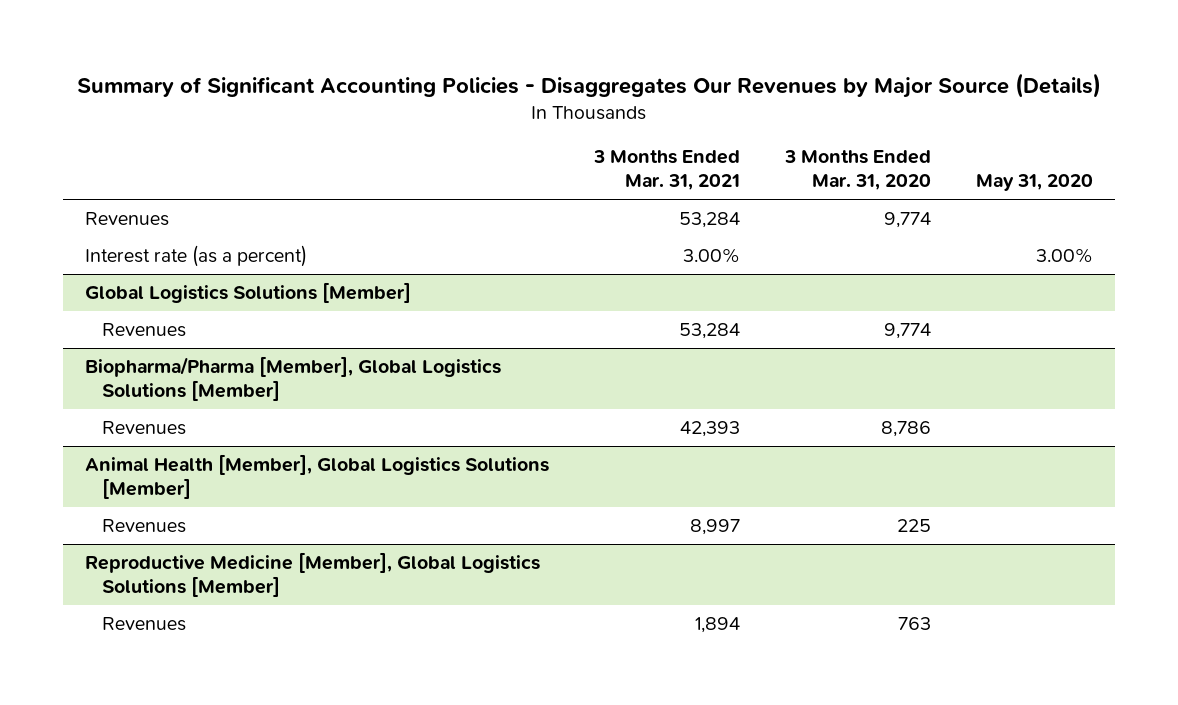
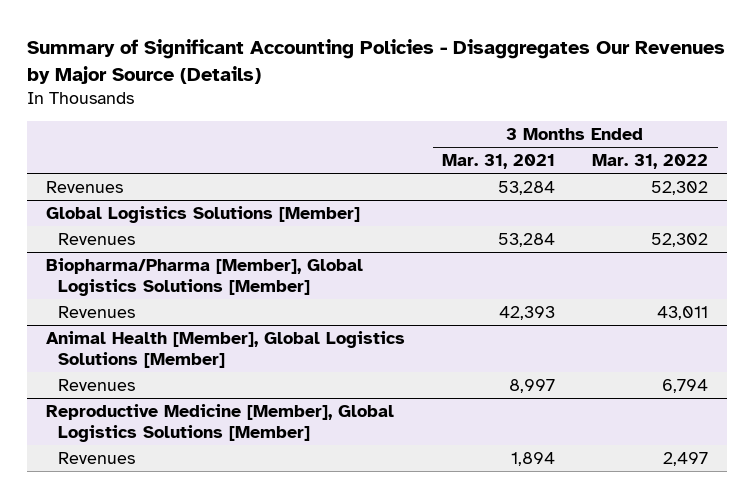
[783,150,931,191] 3 Months Ended Mar. 31, 2020 -> none
[975,174,1093,192] May 31, 2020 -> none
none -> [592,154,709,170] Mar. 31, 2022
[85,245,308,268] Interest rate (as a percent) -> none

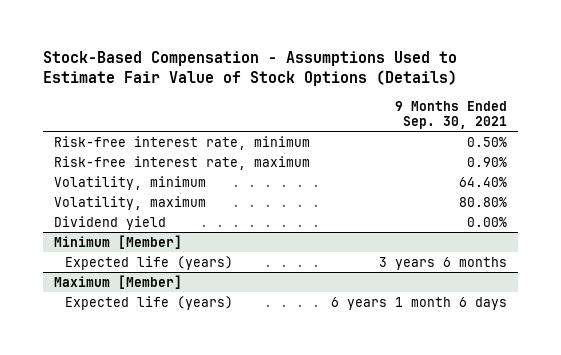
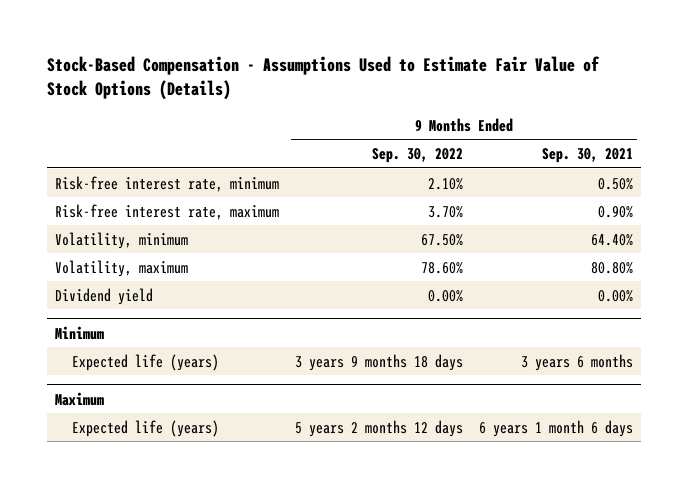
none -> [371,148,463,164] Sep. 30, 2022
[53,234,182,249] Minimum [Member] -> [54,325,104,340] Minimum
[53,274,182,289] Maximum [Member] -> [54,391,104,406] Maximum

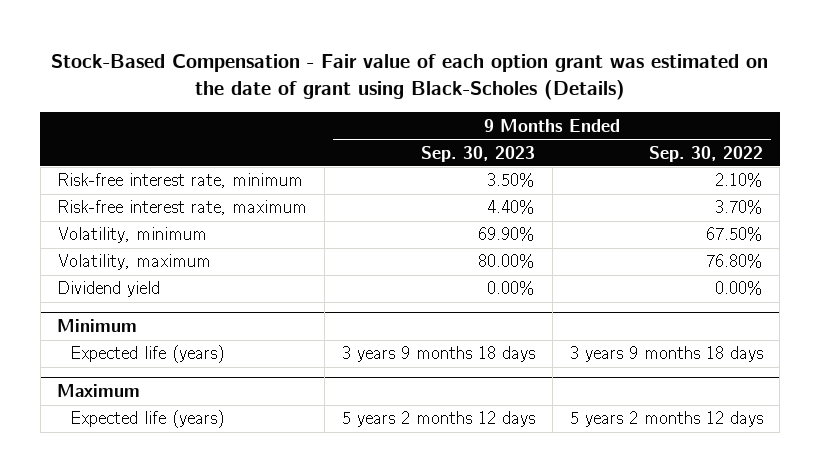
[46,56,600,101] Stock-Based Compensation - Assumptions Used to Estimate Fair Value of Stock Options (Details) -> [50,53,768,100] Stock-Based Compensation - Fair value of each option grant was estimated on the date of grant using Black-Scholes (Details)
[541,148,633,164] Sep. 30, 2021 -> none
none -> [420,145,535,162] Sep. 30, 2023
[420,261,463,274] 78.60% -> [705,254,763,269] 76.80%

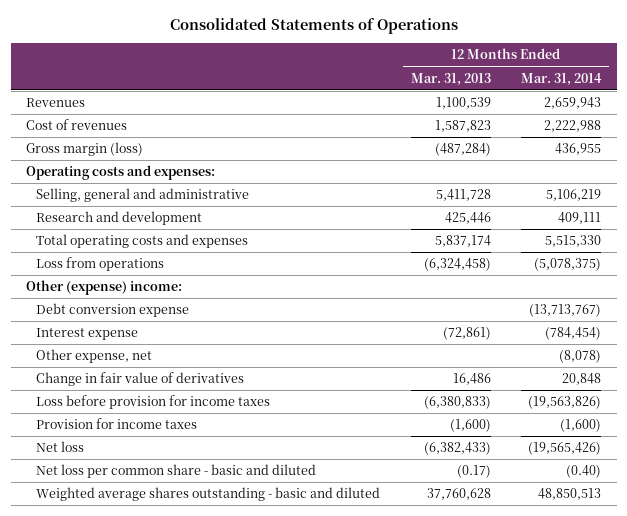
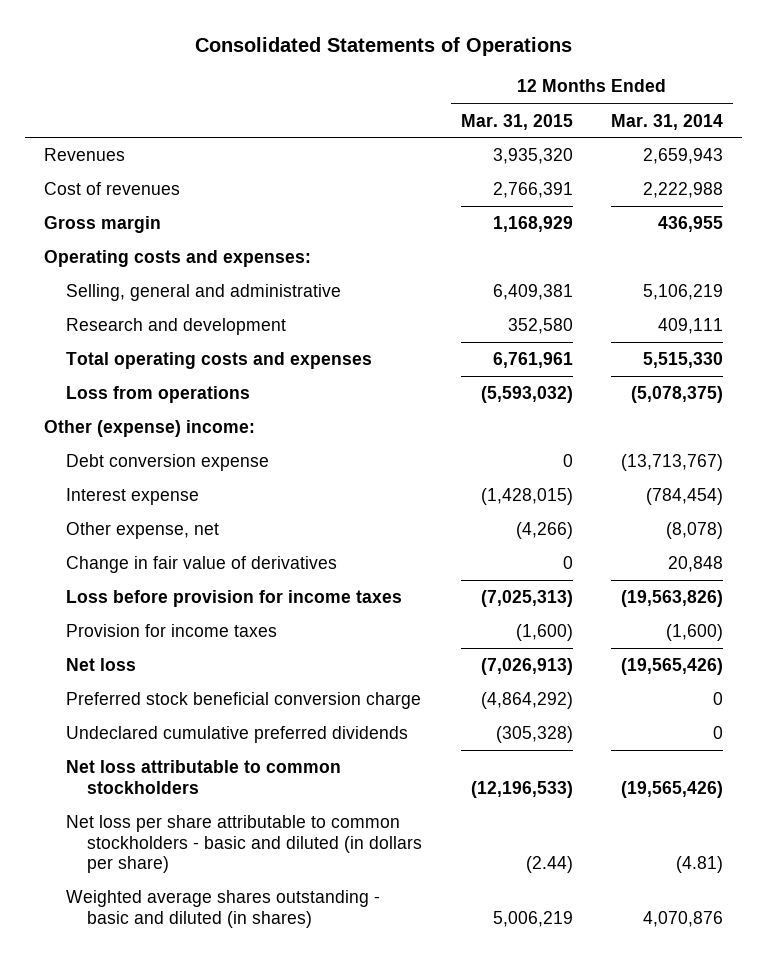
[410,72,491,86] Mar. 31, 2013 -> none
none -> [460,113,573,130] Mar. 31, 2015
[26,142,144,157] Gross margin (loss) -> [44,216,162,234] Gross margin
none -> [65,692,421,710] Preferred stock beneficial conversion charge
none -> [65,726,408,744] Undeclared cumulative preferred dividends
none -> [65,760,341,794] Net loss attributable to common stockholders
[35,464,316,479] Net loss per common share - basic and diluted -> [65,815,423,874] Net loss per share attributable to common stockholders - basic and diluted (in dollars per share)
[566,465,602,479] (0.40) -> [676,856,724,874] (4.81)
[35,487,380,502] Weighted average shares outstanding - basic and diluted -> [65,890,380,928] Weighted average shares outstanding - basic and diluted (in shares)
[538,488,602,501] 48,850,513 -> [643,910,724,927] 4,070,876

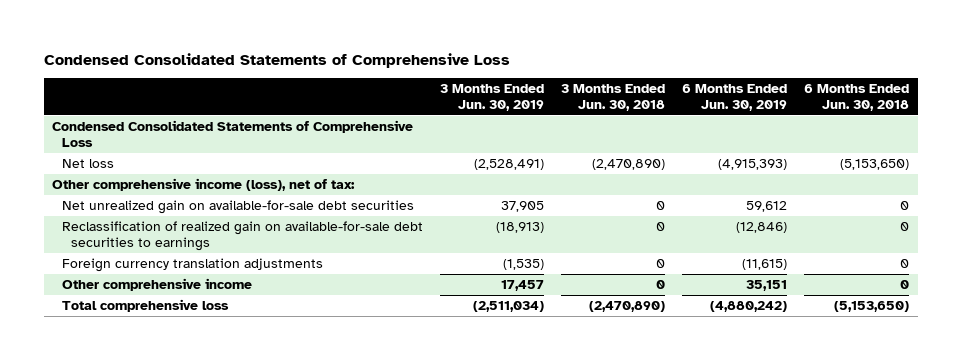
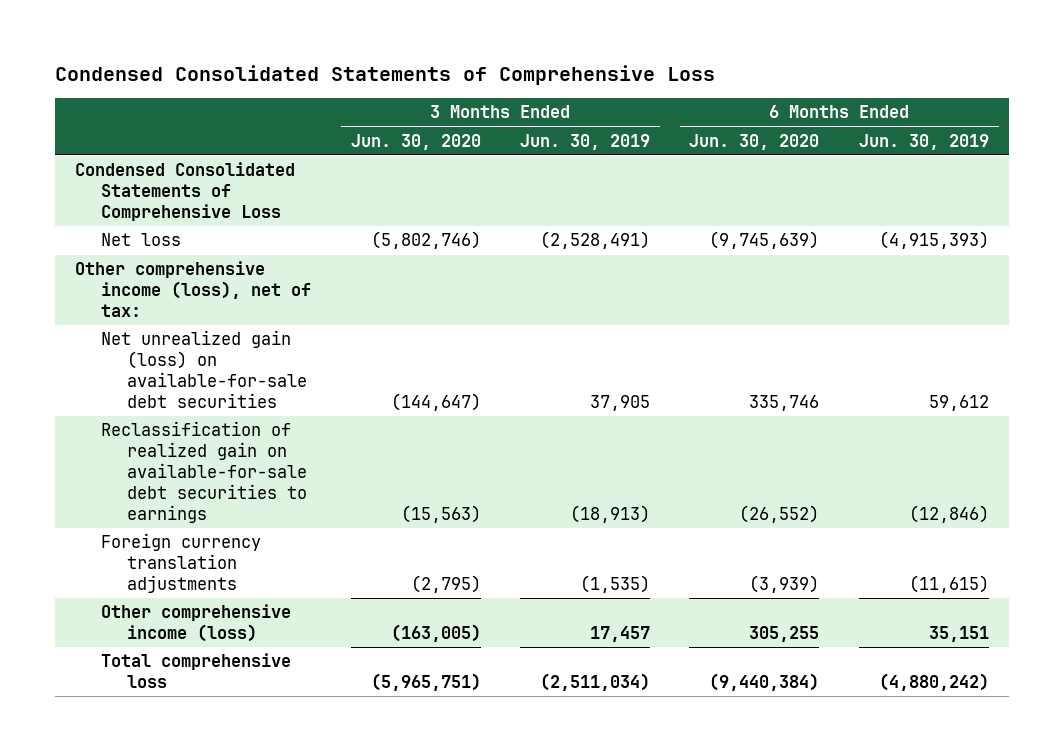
[561,83,666,111] 3 Months Ended Jun. 30, 2018 -> none
[804,83,910,111] 6 Months Ended Jun. 30, 2018 -> none
none -> [350,133,481,150] Jun. 30, 2020
none -> [689,133,820,150] Jun. 30, 2020
[61,199,414,214] Net unrealized gain on available-for-sale debt securities -> [101,330,308,408] Net unrealized gain (loss) on available-for-sale debt securities
[61,277,252,291] Other comprehensive income -> [101,604,292,643] Other comprehensive income (loss)

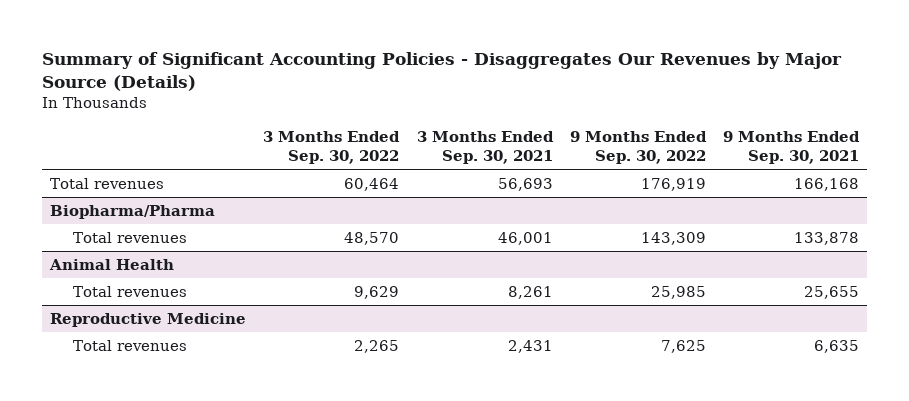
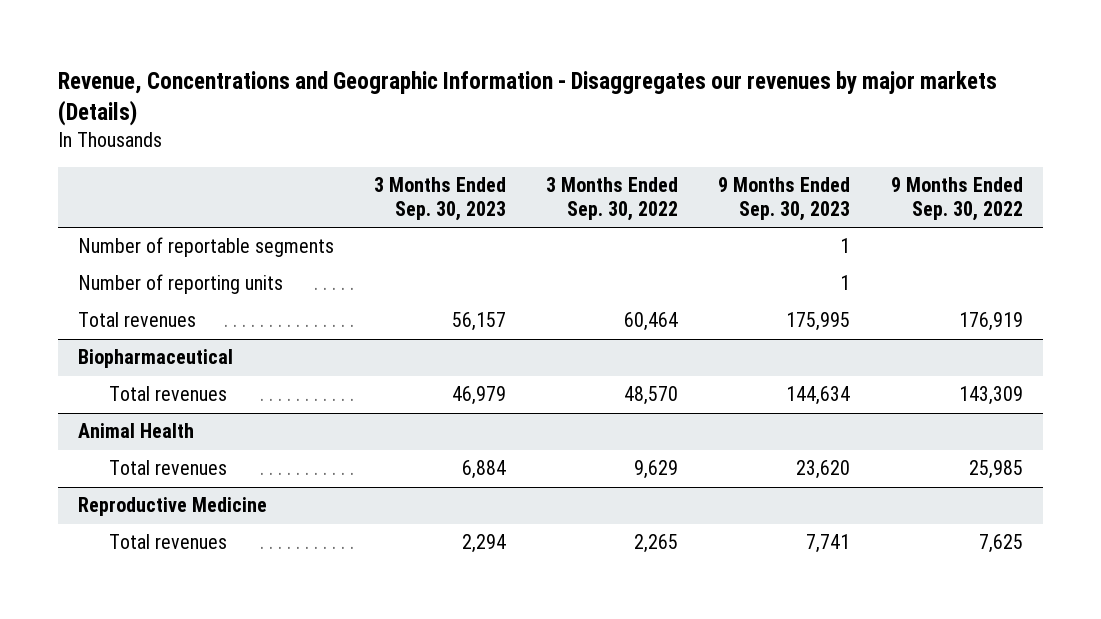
[41,52,842,92] Summary of Significant Accounting Policies - Disaggregates Our Revenues by Major Source (Details) -> [58,70,998,126] Revenue, Concentrations and Geographic Information - Disaggregates our revenues by major markets (Details)
[416,131,554,164] 3 Months Ended Sep. 30, 2021 -> none
[722,131,860,164] 9 Months Ended Sep. 30, 2021 -> none
none -> [374,177,507,221] 3 Months Ended Sep. 30, 2023
none -> [718,177,851,221] 9 Months Ended Sep. 30, 2023
none -> [78,237,335,258] Number of reportable segments
none -> [78,274,284,295] Number of reporting units
[50,205,216,220] Biopharma/Pharma -> [78,349,234,369] Biopharmaceutical

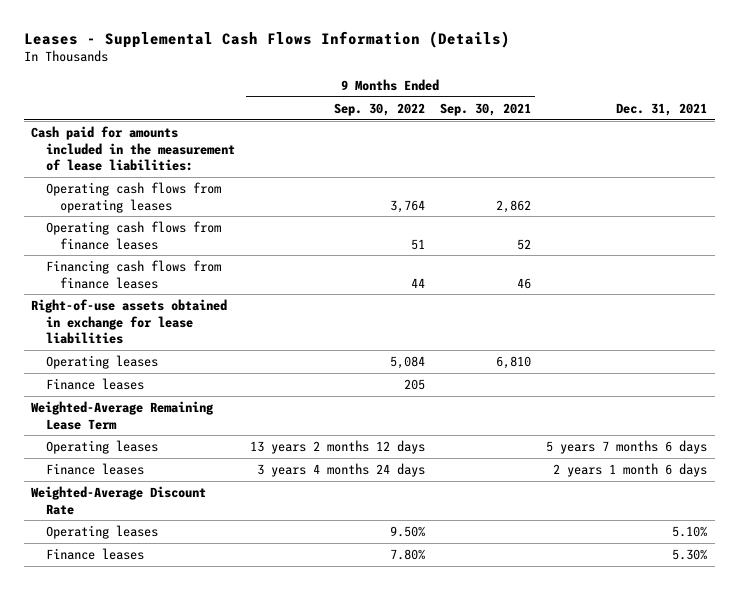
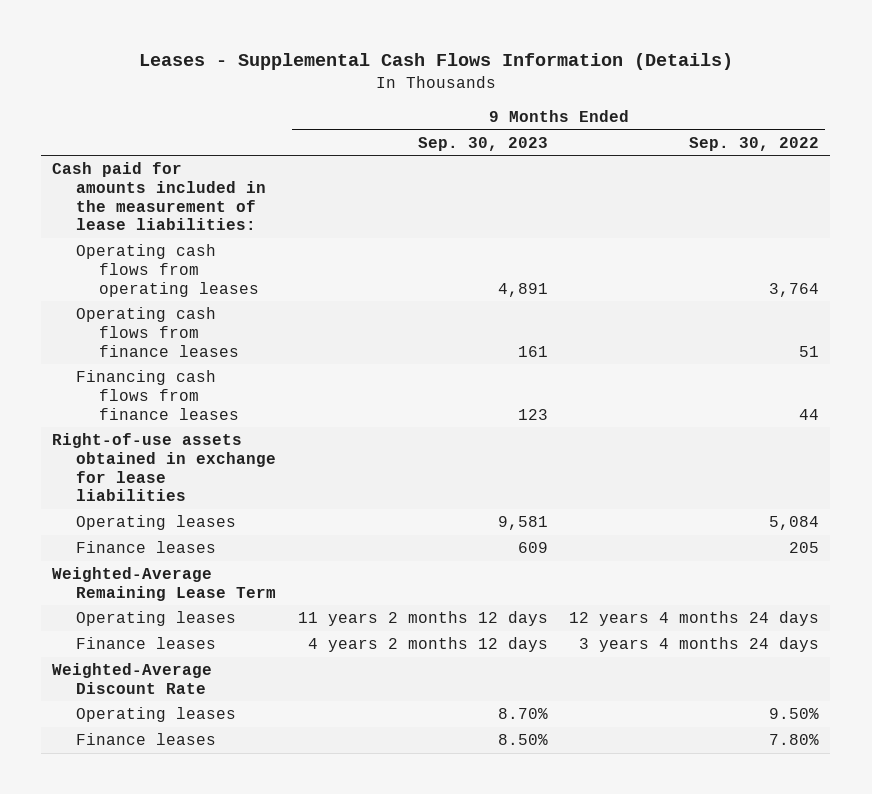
[439,102,531,116] Sep. 30, 2021 -> none
[616,102,708,116] Dec. 31, 2021 -> none
none -> [417,136,548,151] Sep. 30, 2023
[249,439,425,454] 13 years 2 months 12 days -> [569,611,820,627] 12 years 4 months 24 days

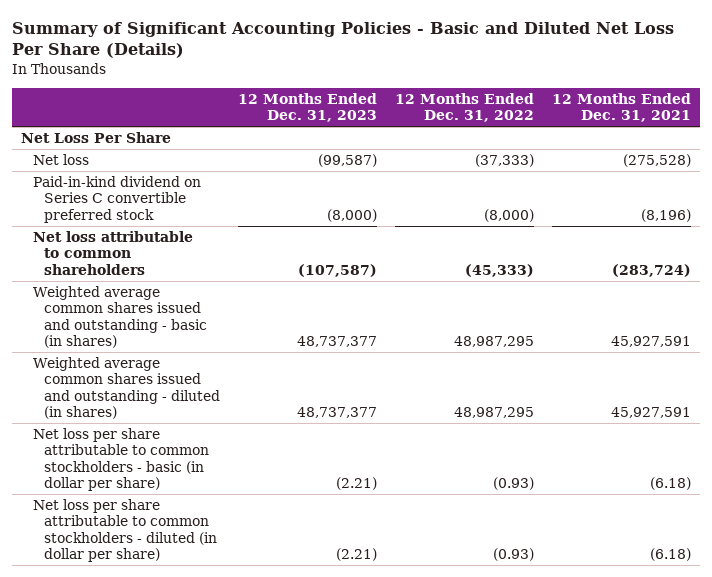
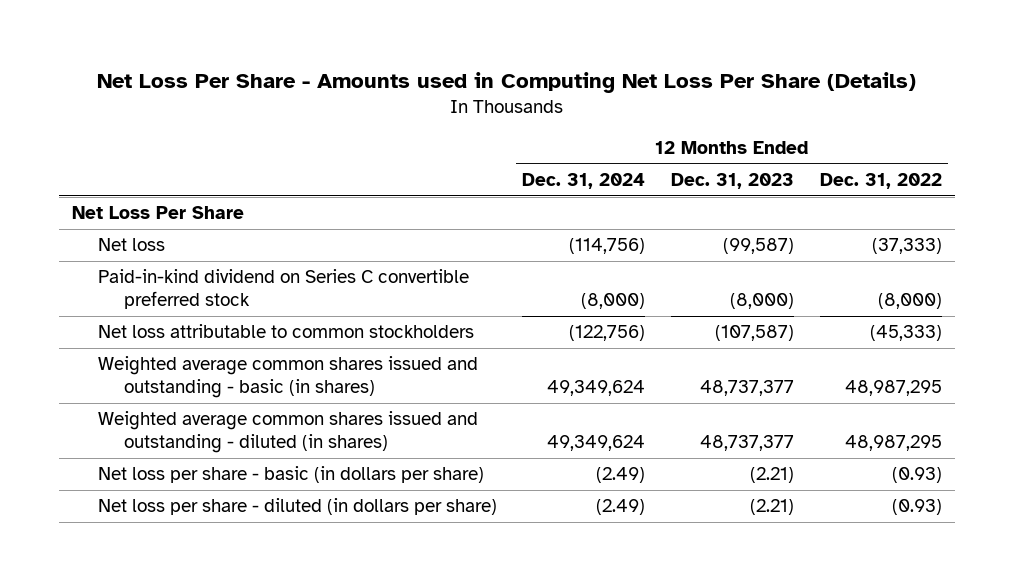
[12,21,675,59] Summary of Significant Accounting Policies - Basic and Diluted Net Loss Per Share (Details) -> [96,71,916,93] Net Loss Per Share - Amounts used in Computing Net Loss Per Share (Details)
[552,92,692,123] 12 Months Ended Dec. 31, 2021 -> none
none -> [522,173,646,190] Dec. 31, 2024
[32,231,193,275] Net loss attributable to common shareholders -> [97,324,474,339] Net loss attributable to common stockholders
[32,428,210,492] Net loss per share attributable to common stockholders - basic (in dollar per share) -> [97,466,484,484] Net loss per share - basic (in dollars per share)
[32,499,218,563] Net loss per share attributable to common stockholders - diluted (in dollar per share) -> [97,498,497,516] Net loss per share - diluted (in dollars per share)

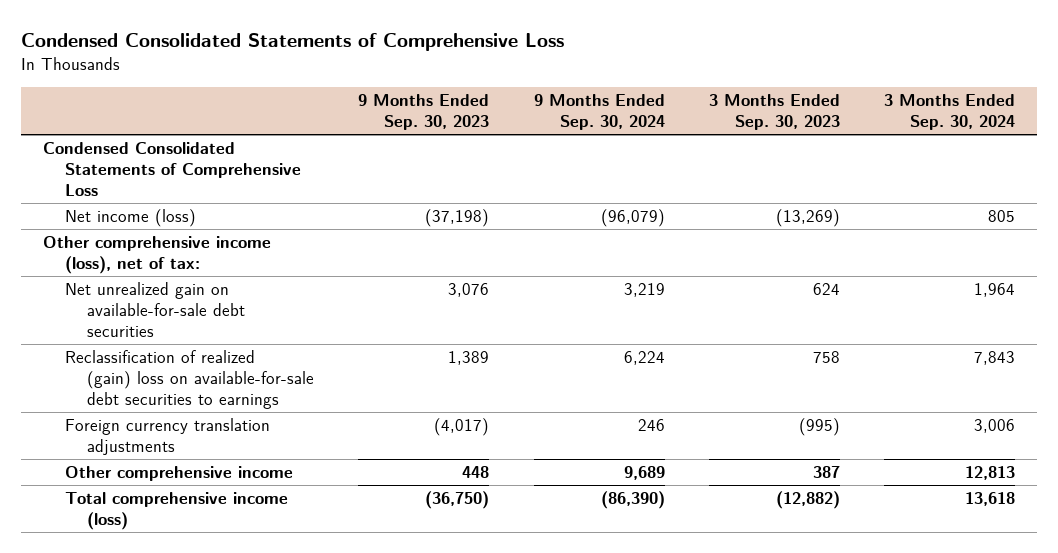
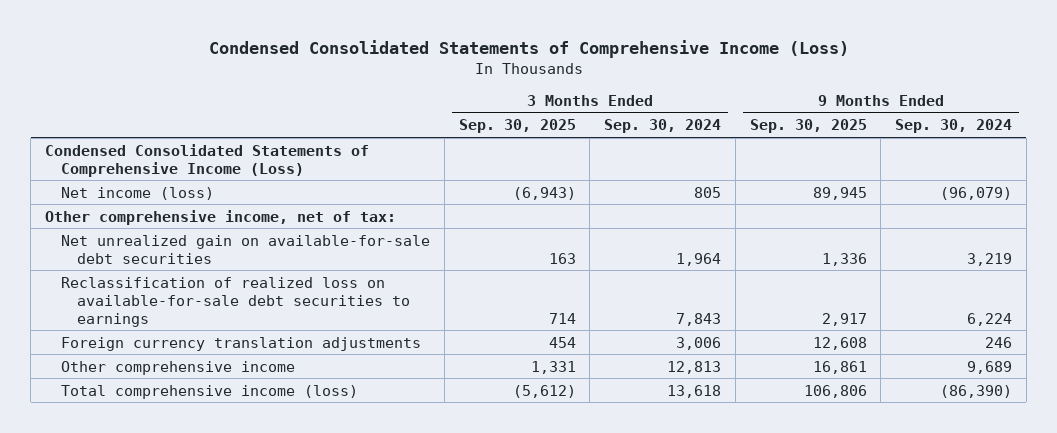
[21,33,565,52] Condensed Consolidated Statements of Comprehensive Loss -> [208,39,849,58] Condensed Consolidated Statements of Comprehensive Income (Loss)
[358,93,490,130] 9 Months Ended Sep. 30, 2023 -> none
[708,93,840,130] 3 Months Ended Sep. 30, 2023 -> none
none -> [458,119,576,134] Sep. 30, 2025
none -> [749,119,867,134] Sep. 30, 2025
[43,141,302,197] Condensed Consolidated Statements of Comprehensive Loss -> [45,143,370,177] Condensed Consolidated Statements of Comprehensive Income (Loss)
[43,235,272,275] Other comprehensive income (loss), net of tax: -> [45,209,397,225] Other comprehensive income, net of tax:
[65,349,315,410] Reclassification of realized (gain) loss on available-for-sale debt securities to earnings -> [61,276,411,327] Reclassification of realized loss on available-for-sale debt securities to earnings

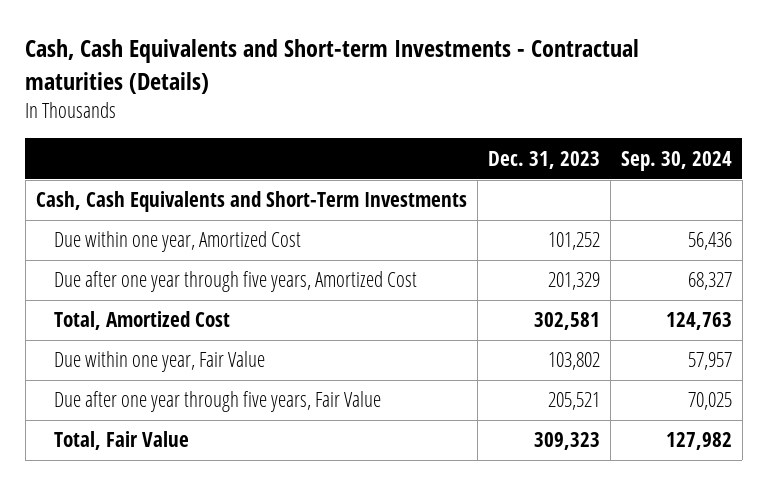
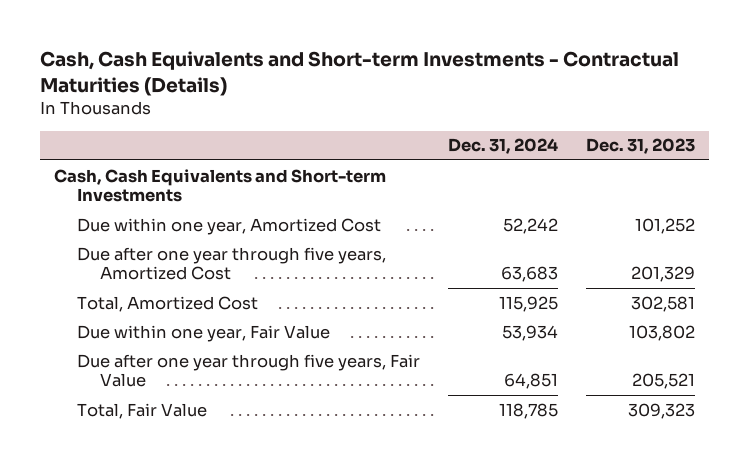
[25,39,640,94] Cash, Cash Equivalents and Short-term Investments - Contractual maturities (Details) -> [40,51,680,96] Cash, Cash Equivalents and Short-term Investments - Contractual Maturities (Details)
[620,150,732,171] Sep. 30, 2024 -> none
none -> [447,138,558,155] Dec. 31, 2024
[35,191,467,213] Cash, Cash Equivalents and Short-Term Investments -> [54,168,387,203] Cash, Cash Equivalents and Short-term Investments

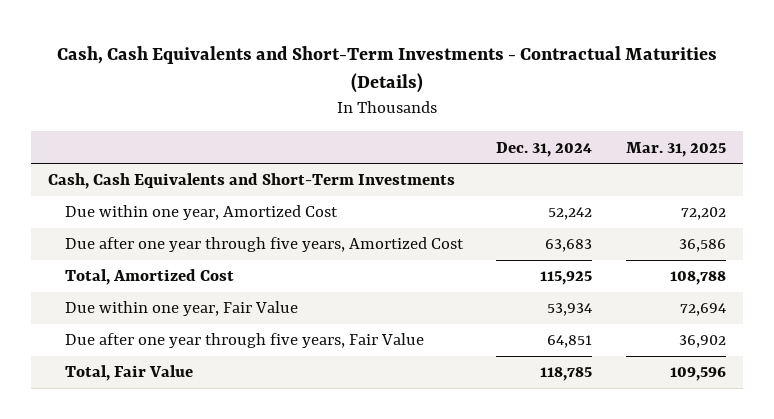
[40,51,680,96] Cash, Cash Equivalents and Short-term Investments - Contractual Maturities (Details) -> [56,45,717,94] Cash, Cash Equivalents and Short-Term Investments - Contractual Maturities (Details)
[585,138,695,155] Dec. 31, 2023 -> none
none -> [625,141,726,157] Mar. 31, 2025
[54,168,387,203] Cash, Cash Equivalents and Short-term Investments -> [47,173,455,190] Cash, Cash Equivalents and Short-Term Investments

